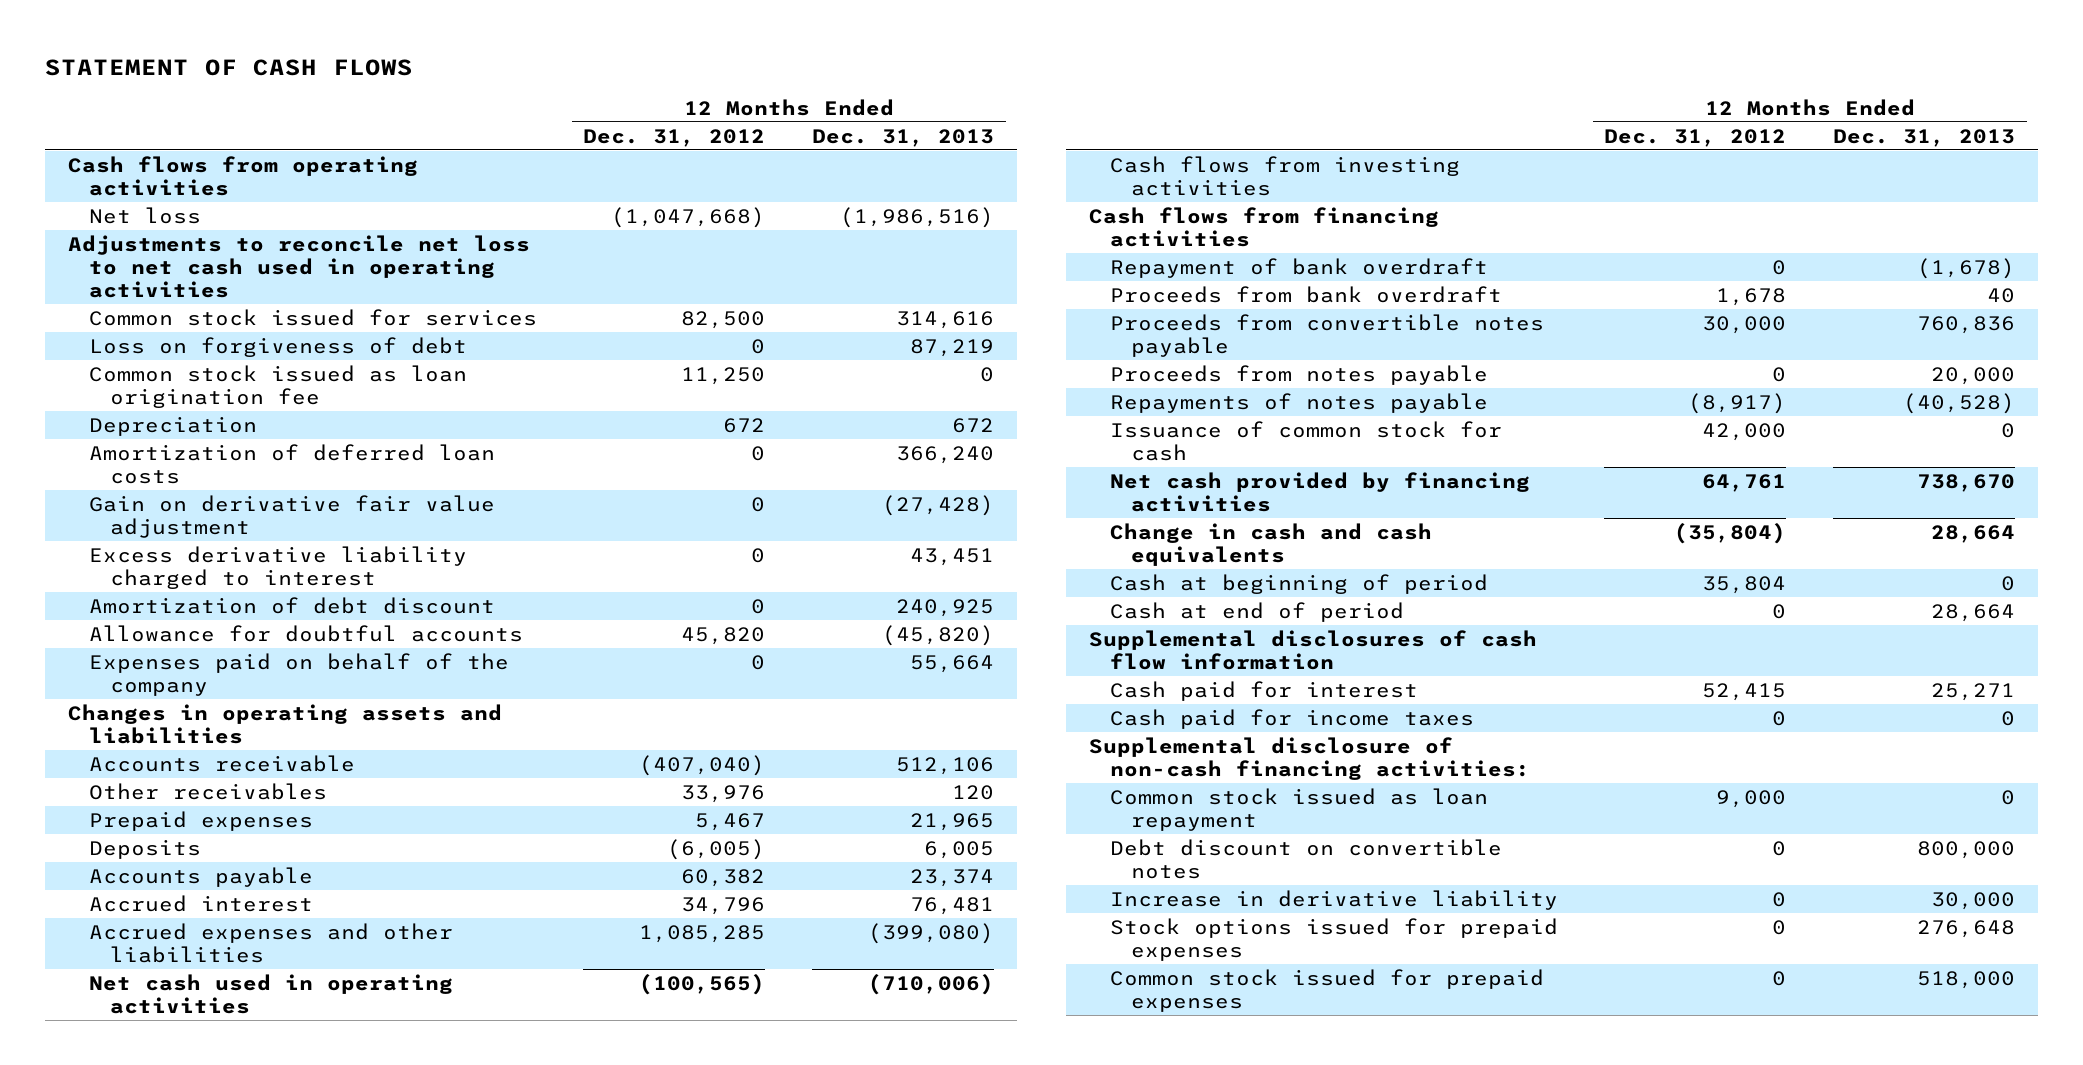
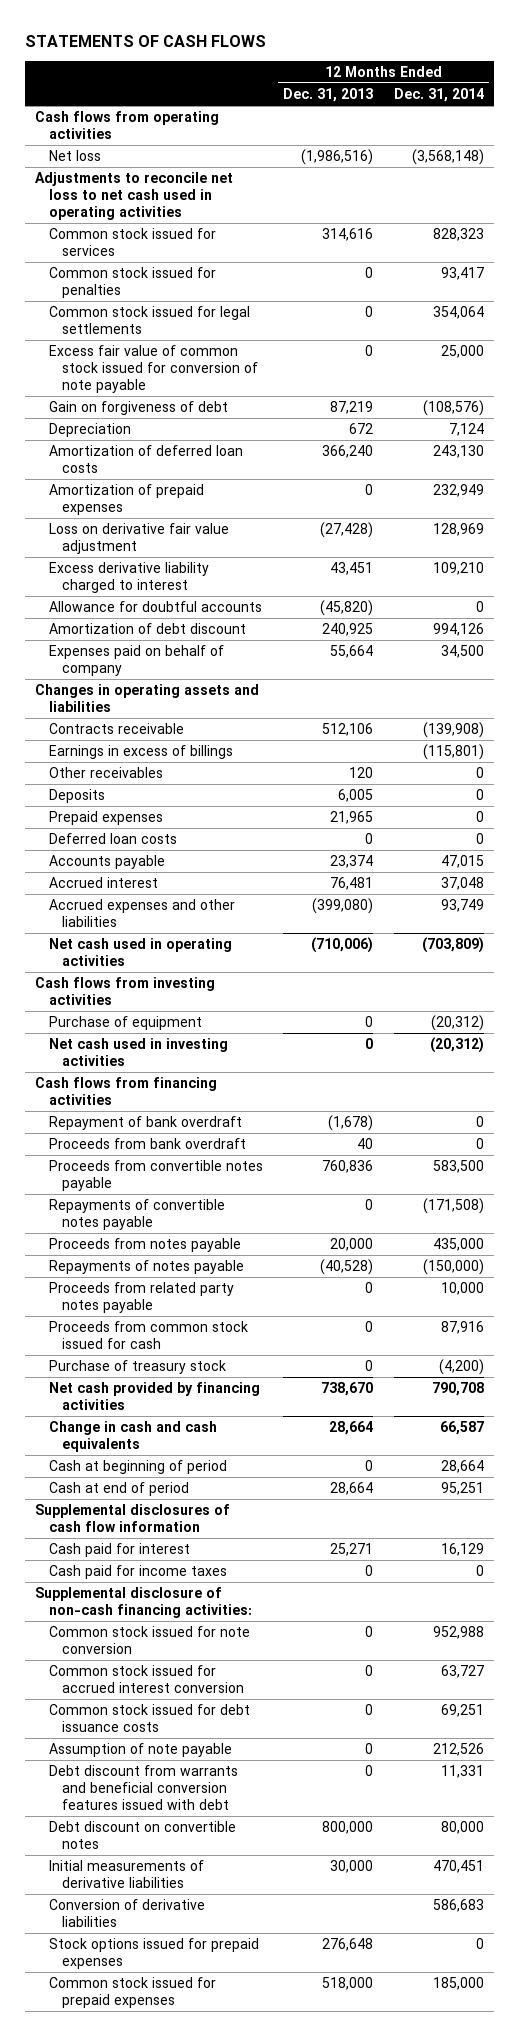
[44,58,413,76] STATEMENT OF CASH FLOWS -> [24,34,266,47] STATEMENTS OF CASH FLOWS
[583,128,766,147] Dec. 31, 2012 -> none
none -> [394,88,485,103] Dec. 31, 2014
[88,364,467,408] Common stock issued as loan origination fee -> none
none -> [48,267,216,299] Common stock issued for penalties
none -> [48,306,250,335] Common stock issued for legal settlements
none -> [48,345,259,394] Excess fair value of common stock issued for conversion of note payable
[88,336,467,357] Loss on forgiveness of debt -> [48,401,228,416] Gain on forgiveness of debt
none -> [48,484,204,516] Amortization of prepaid expenses
[88,494,495,538] Gain on derivative fair value adjustment -> [48,523,229,555] Loss on derivative fair value adjustment
[88,596,495,614] Amortization of debt discount -> [48,623,246,635] Amortization of debt discount
[88,652,509,696] Expenses paid on behalf of the company -> [48,645,224,677] Expenses paid on behalf of company
[88,754,355,772] Accounts receivable -> [48,723,184,735] Contracts receivable
none -> [48,745,233,760] Earnings in excess of billings
[88,810,313,831] Prepaid expenses -> [48,811,163,826] Prepaid expenses
none -> [48,833,177,845] Deferred loan costs
none -> [48,1016,202,1031] Purchase of equipment
none -> [48,1038,228,1067] Net cash used in investing activities
none -> [48,1199,225,1231] Repayments of convertible notes payable
none -> [48,1282,234,1314] Proceeds from related party notes payable
[1109,420,1502,461] Issuance of common stock for cash -> [48,1321,248,1350] Proceeds from common stock issued for cash
none -> [48,1360,226,1375] Purchase of treasury stock
[1109,787,1488,831] Common stock issued as loan repayment -> none
none -> [48,1626,250,1655] Common stock issued for note conversion
none -> [48,1665,245,1694] Common stock issued for accrued interest conversion
none -> [48,1704,250,1733] Common stock issued for debt issuance costs
none -> [48,1743,232,1758] Assumption of note payable
none -> [48,1765,238,1811] Debt discount from warrants and beneficial conversion features issued with debt
[1109,889,1558,910] Increase in derivative liability -> [48,1860,204,1889] Initial measurements of derivative liabilities
none -> [48,1899,205,1928] Conversion of derivative liabilities

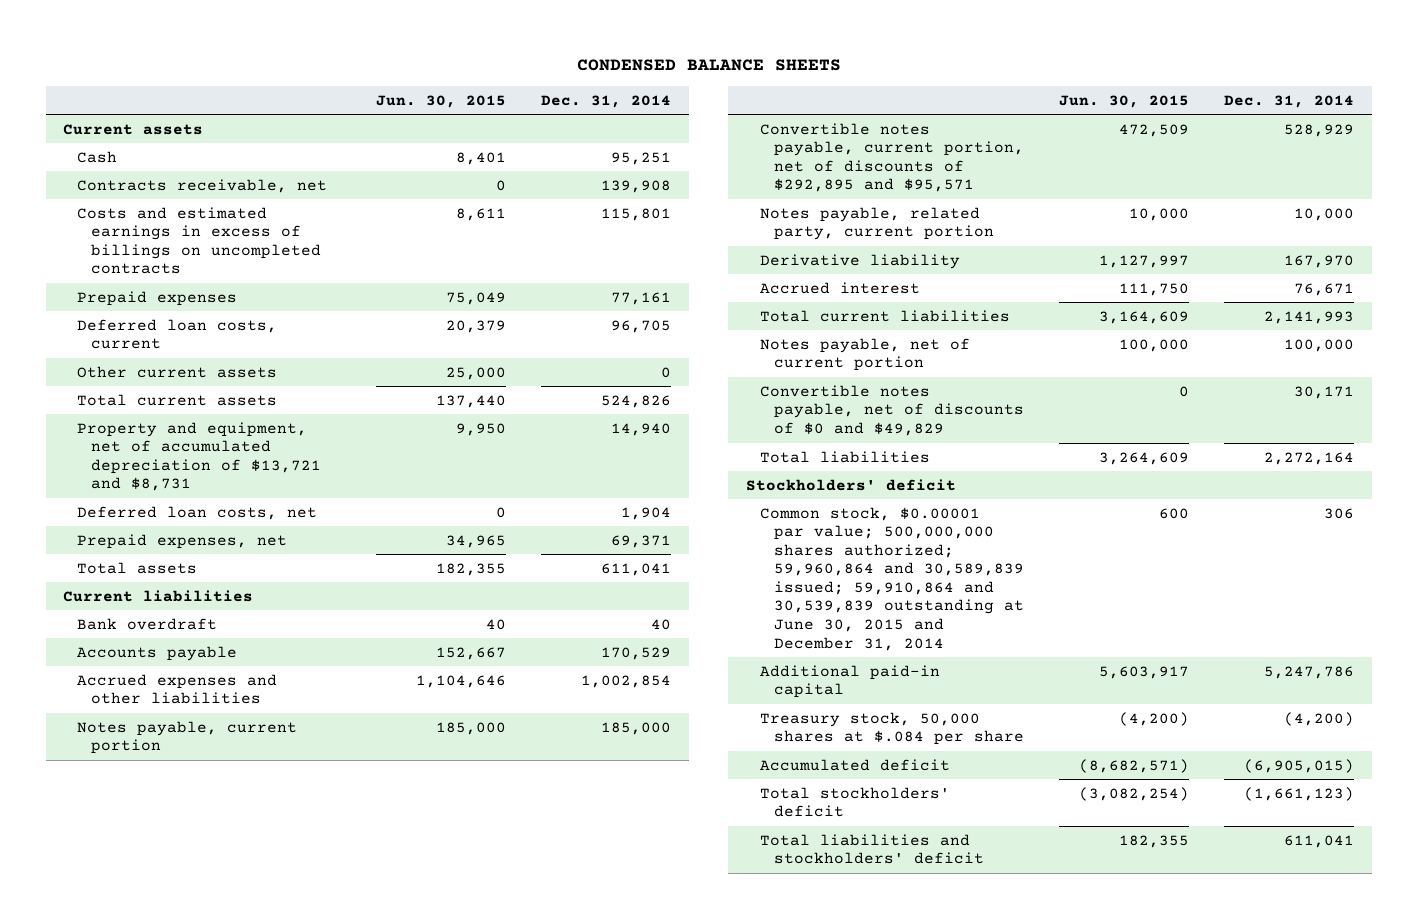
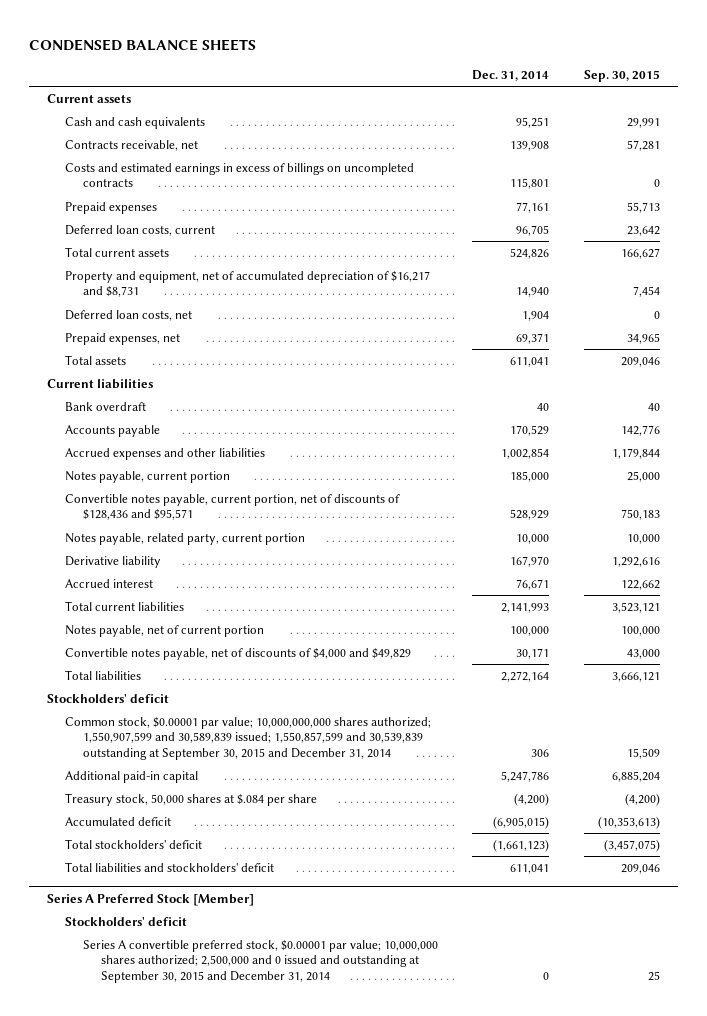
[376,94,507,108] Jun. 30, 2015 -> none
none -> [584,69,661,82] Sep. 30, 2015
[77,150,118,163] Cash -> [64,116,205,129] Cash and cash equivalents
[77,365,278,378] Other current assets -> none
[77,421,322,492] Property and equipment, net of accumulated depreciation of $13,721 and $8,731 -> [64,270,430,298] Property and equipment, net of accumulated depreciation of $16,217 and $8,731
[759,122,1025,193] Convertible notes payable, current portion, net of discounts of $292,895 and $95,571 -> [64,493,400,521] Convertible notes payable, current portion, net of discounts of $128,436 and $95,571
[759,384,1025,436] Convertible notes payable, net of discounts of $0 and $49,829 -> [64,647,411,660] Convertible notes payable, net of discounts of $4,000 and $49,829
[759,506,1025,651] Common stock, $0.00001 par value; 500,000,000 shares authorized; 59,960,864 and 30,589,839 issued; 59,910,864 and 30,539,839 outstanding at June 30, 2015 and December 31, 2014 -> [64,716,431,760] Common stock, $0.00001 par value; 10,000,000,000 shares authorized; 1,550,907,599 and 30,589,839 issued; 1,550,857,599 and 30,539,839 outstanding at September 30, 2015 and December 31, 2014
none -> [46,893,254,906] Series A Preferred Stock [Member]
none -> [64,916,187,926] Stockholders' deficit
none -> [82,939,438,983] Series A convertible preferred stock, $0.00001 par value; 10,000,000 shares authorized; 2,500,000 and 0 issued and outstanding at September 30, 2015 and December 31, 2014

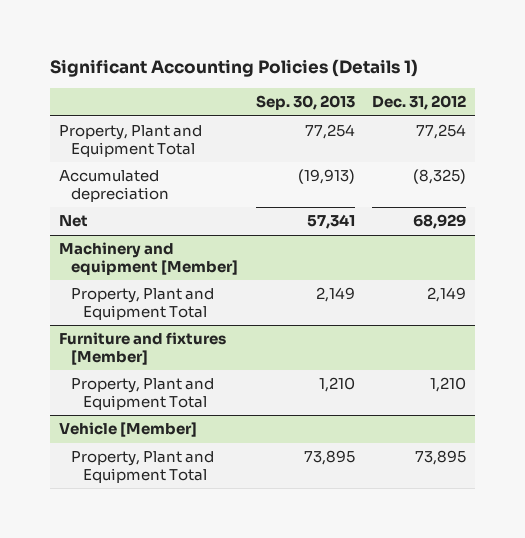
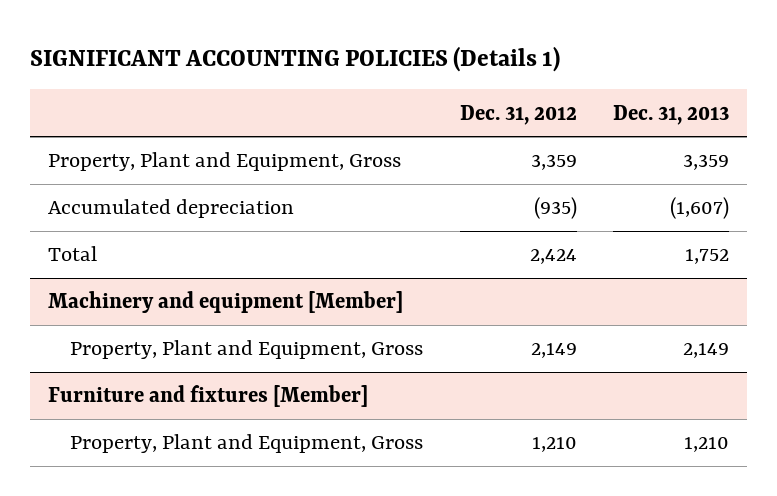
[49,58,418,77] Significant Accounting Policies (Details 1) -> [29,46,560,73] SIGNIFICANT ACCOUNTING POLICIES (Details 1)
[255,95,355,111] Sep. 30, 2013 -> none
none -> [612,104,729,125] Dec. 31, 2013
[58,215,88,228] Net -> none
[58,125,202,157] Property, Plant and Equipment Total -> [47,152,401,172] Property, Plant and Equipment, Gross
[416,124,467,140] 77,254 -> [530,154,577,171] 3,359
[413,169,467,185] (8,325) -> [533,197,577,220] (935)
none -> [47,246,97,262] Total
[70,288,214,320] Property, Plant and Equipment Total -> [70,340,424,360] Property, Plant and Equipment, Gross
[58,422,197,438] Vehicle [Member] -> none
[70,451,214,483] Property, Plant and Equipment Total -> none
[70,378,214,410] Property, Plant and Equipment Total -> [70,434,424,454] Property, Plant and Equipment, Gross

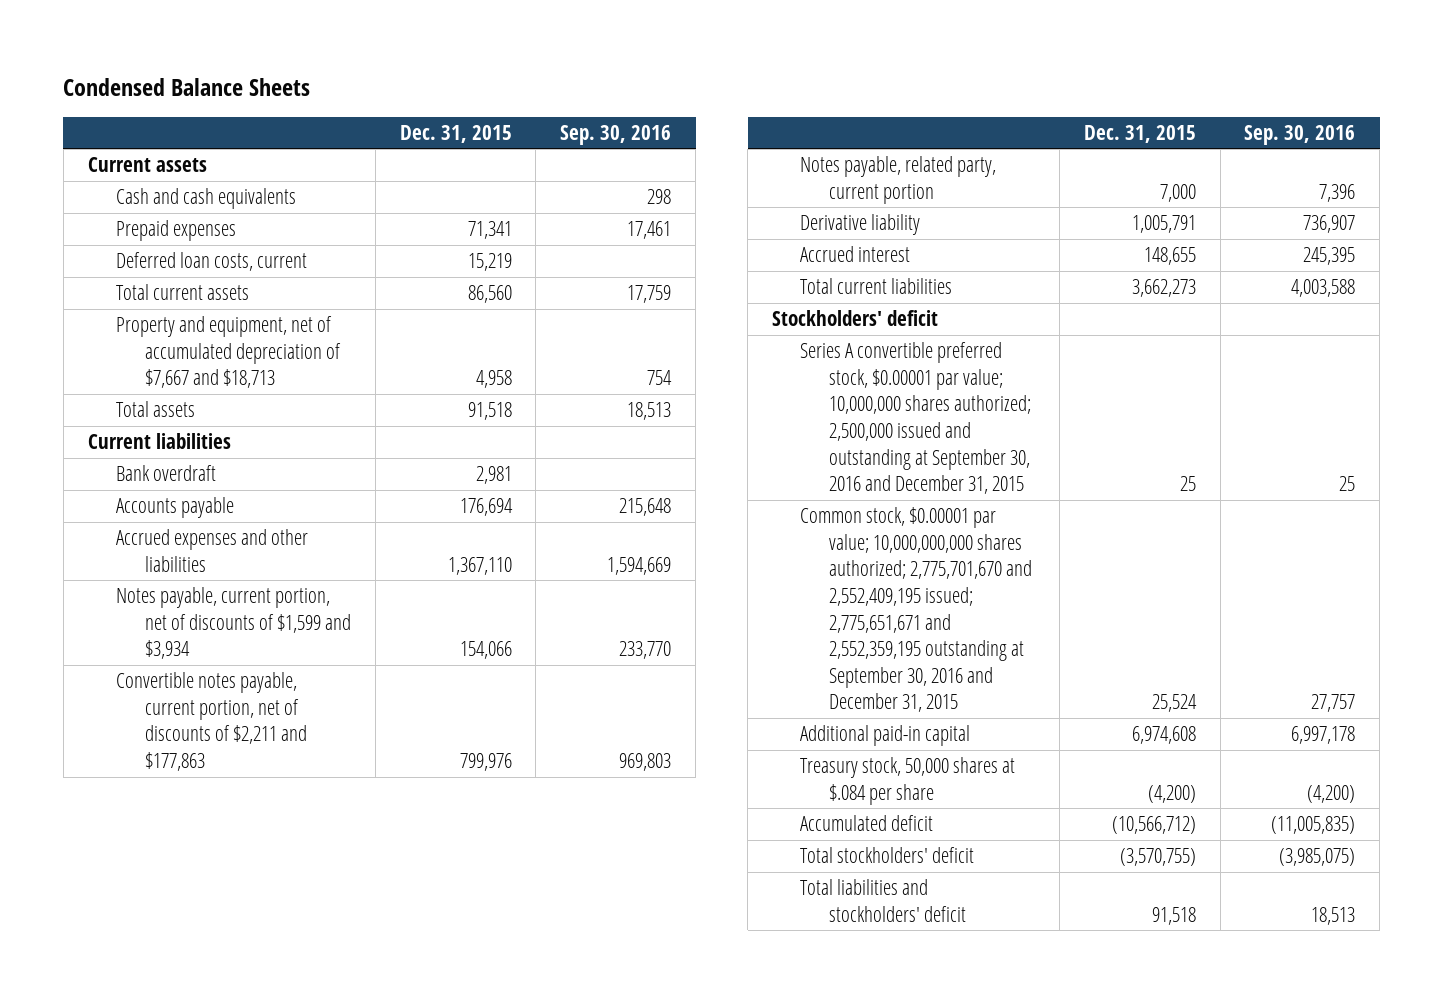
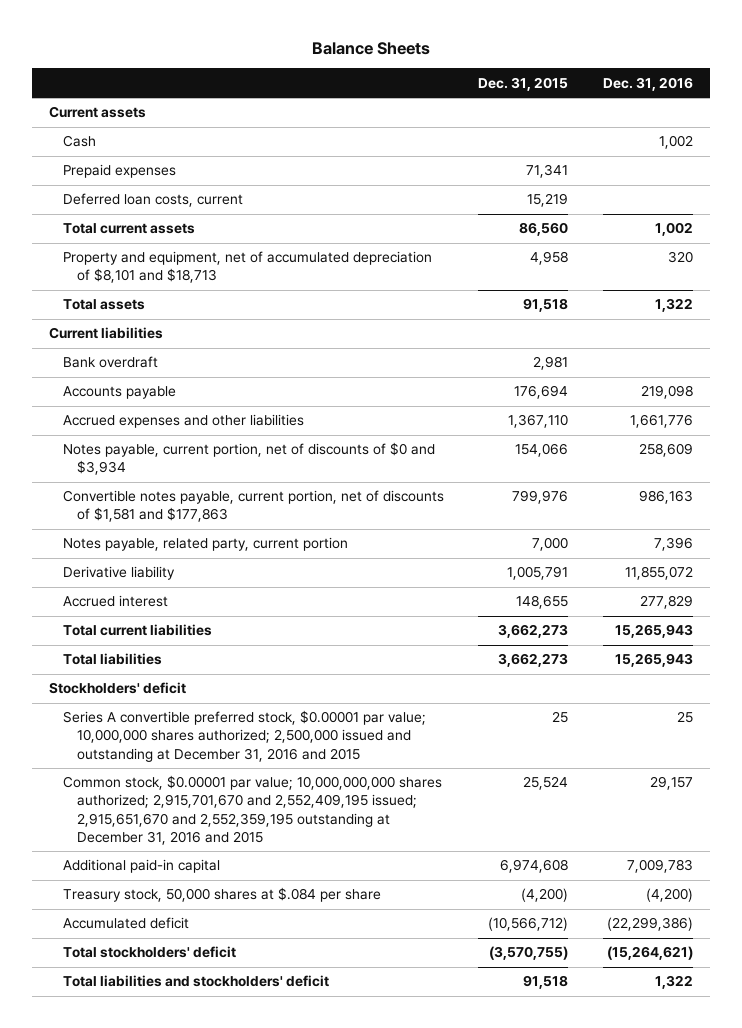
[63,77,311,96] Condensed Balance Sheets -> [312,42,431,56] Balance Sheets
[560,124,672,145] Sep. 30, 2016 -> none
none -> [602,76,693,91] Dec. 31, 2016
[116,188,297,210] Cash and cash equivalents -> [62,135,96,148] Cash
[116,316,342,389] Property and equipment, net of accumulated depreciation of $7,667 and $18,713 -> [62,251,432,284] Property and equipment, net of accumulated depreciation of $8,101 and $18,713
[116,587,352,660] Notes payable, current portion, net of discounts of $1,599 and $3,934 -> [62,442,435,476] Notes payable, current portion, net of discounts of $0 and $3,934
[116,672,308,772] Convertible notes payable, current portion, net of discounts of $2,211 and $177,863 -> [62,490,444,523] Convertible notes payable, current portion, net of discounts of $1,581 and $177,863
none -> [62,653,162,666] Total liabilities
[800,342,1032,495] Series A convertible preferred stock, $0.00001 par value; 10,000,000 shares authorized; 2,500,000 issued and outstanding at September 30, 2016 and December 31, 2015 -> [62,710,426,762] Series A convertible preferred stock, $0.00001 par value; 10,000,000 shares authorized; 2,500,000 issued and outstanding at December 31, 2016 and 2015
[800,507,1033,713] Common stock, $0.00001 par value; 10,000,000,000 shares authorized; 2,775,701,670 and 2,552,409,195 issued; 2,775,651,671 and 2,552,359,195 outstanding at September 30, 2016 and December 31, 2015 -> [62,775,442,845] Common stock, $0.00001 par value; 10,000,000,000 shares authorized; 2,915,701,670 and 2,552,409,195 issued; 2,915,651,670 and 2,552,359,195 outstanding at December 31, 2016 and 2015

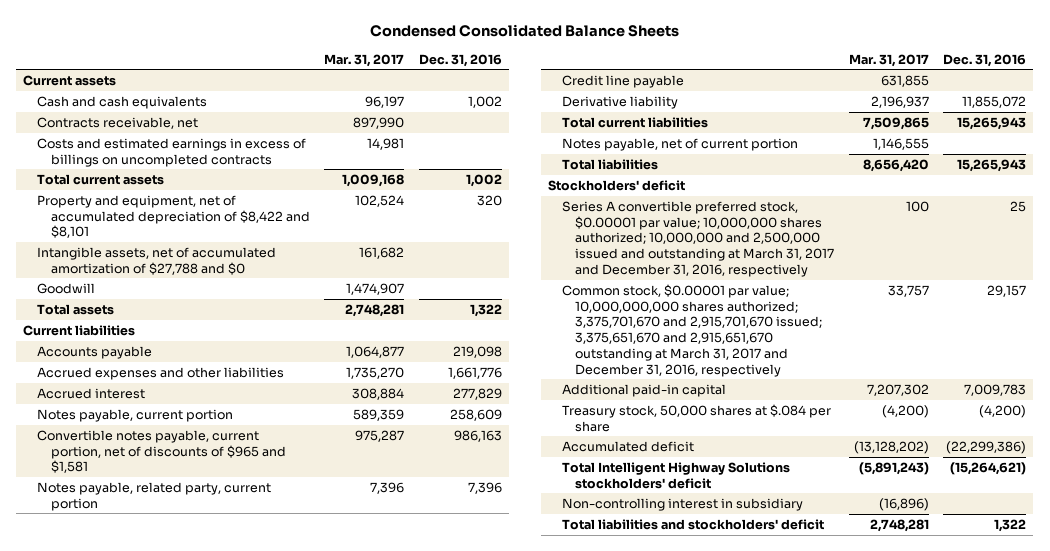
[312,42,431,56] Balance Sheets -> [369,23,679,37] Condensed Consolidated Balance Sheets
[478,76,569,91] Dec. 31, 2015 -> none
none -> [324,53,405,67] Mar. 31, 2017
[62,164,176,179] Prepaid expenses -> none
[62,193,243,208] Deferred loan costs, current -> none
[62,135,96,148] Cash -> [37,95,208,109] Cash and cash equivalents
none -> [37,116,199,129] Contracts receivable, net
none -> [37,137,307,167] Costs and estimated earnings in excess of billings on uncompleted contracts
[62,251,432,284] Property and equipment, net of accumulated depreciation of $8,101 and $18,713 -> [37,194,310,239] Property and equipment, net of accumulated depreciation of $8,422 and $8,101
none -> [37,246,277,275] Intangible assets, net of accumulated amortization of $27,788 and $0
none -> [37,282,96,294] Goodwill
[62,356,158,369] Bank overdraft -> none
[62,595,168,608] Accrued interest -> [37,387,146,399] Accrued interest
[62,442,435,476] Notes payable, current portion, net of discounts of $0 and $3,934 -> [37,408,234,422] Notes payable, current portion
[62,490,444,523] Convertible notes payable, current portion, net of discounts of $1,581 and $177,863 -> [37,429,286,474] Convertible notes payable, current portion, net of discounts of $965 and $1,581
none -> [561,74,684,88] Credit line payable
none -> [561,137,798,151] Notes payable, net of current portion
[62,710,426,762] Series A convertible preferred stock, $0.00001 par value; 10,000,000 shares authorized; 2,500,000 issued and outstanding at December 31, 2016 and 2015 -> [561,200,835,277] Series A convertible preferred stock, $0.00001 par value; 10,000,000 shares authorized; 10,000,000 and 2,500,000 issued and outstanding at March 31, 2017 and December 31, 2016, respectively
[62,775,442,845] Common stock, $0.00001 par value; 10,000,000,000 shares authorized; 2,915,701,670 and 2,552,409,195 issued; 2,915,651,670 and 2,552,359,195 outstanding at December 31, 2016 and 2015 -> [561,283,823,377] Common stock, $0.00001 par value; 10,000,000,000 shares authorized; 3,375,701,670 and 2,915,701,670 issued; 3,375,651,670 and 2,915,651,670 outstanding at March 31, 2017 and December 31, 2016, respectively
[62,946,236,959] Total stockholders' deficit -> [561,461,790,489] Total Intelligent Highway Solutions stockholders' deficit
none -> [561,497,803,511] Non-controlling interest in subsidiary

